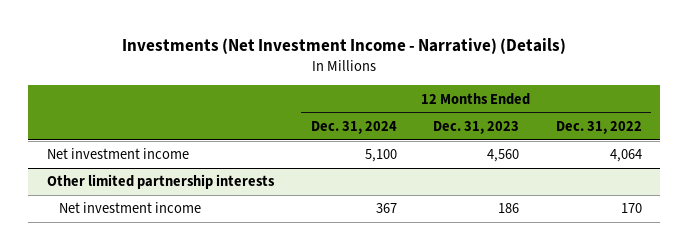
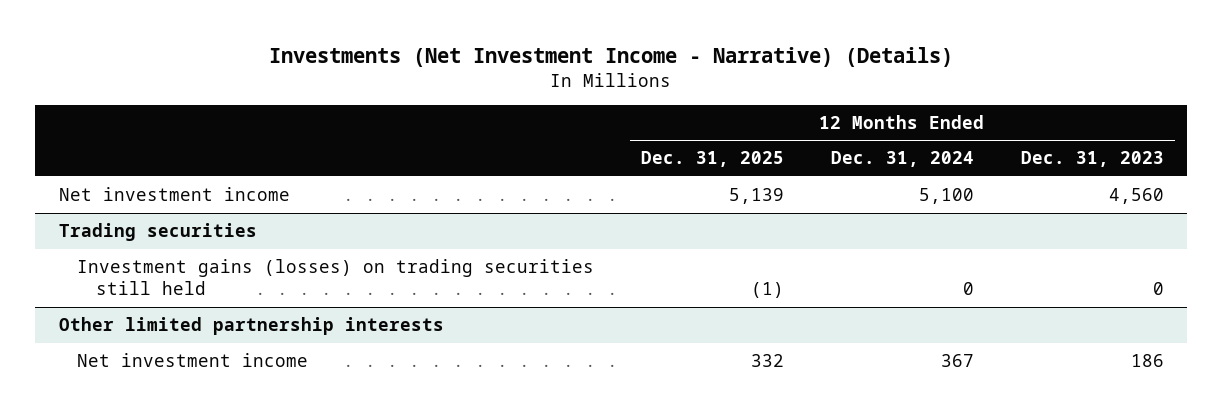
[556,120,643,134] Dec. 31, 2022 -> none
none -> [641,151,785,168] Dec. 31, 2025
none -> [58,223,257,242] Trading securities
none -> [77,259,595,296] Investment gains (losses) on trading securities still held

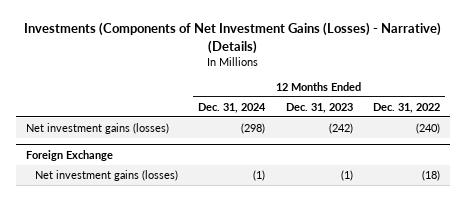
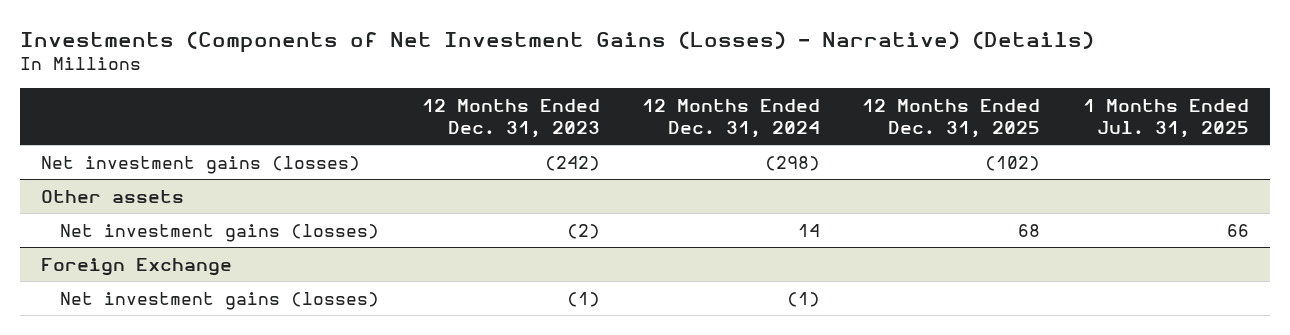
[373,102,441,113] Dec. 31, 2022 -> none
none -> [862,98,1041,138] 12 Months Ended Dec. 31, 2025
none -> [1082,98,1249,138] 1 Months Ended Jul. 31, 2025
none -> [41,189,185,203] Other assets
none -> [60,223,380,242] Net investment gains (losses)

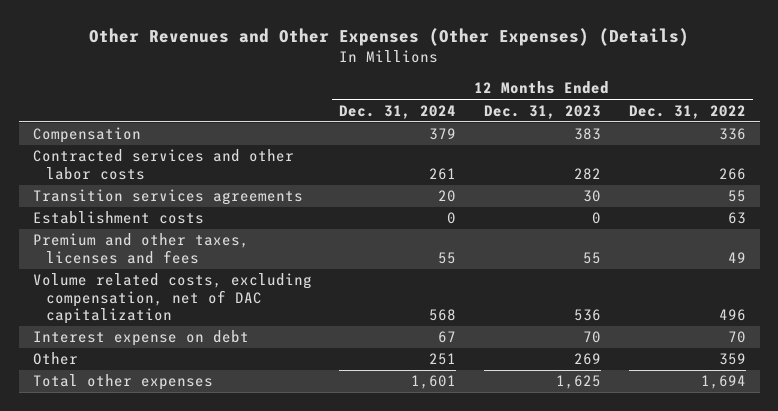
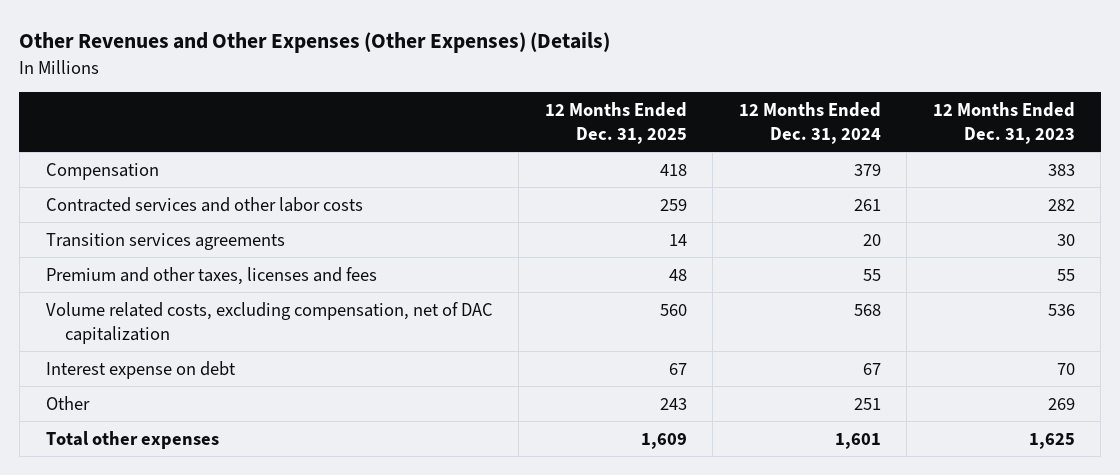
[628,104,746,119] Dec. 31, 2022 -> none
none -> [544,101,687,144] 12 Months Ended Dec. 31, 2025
[32,211,204,225] Establishment costs -> none

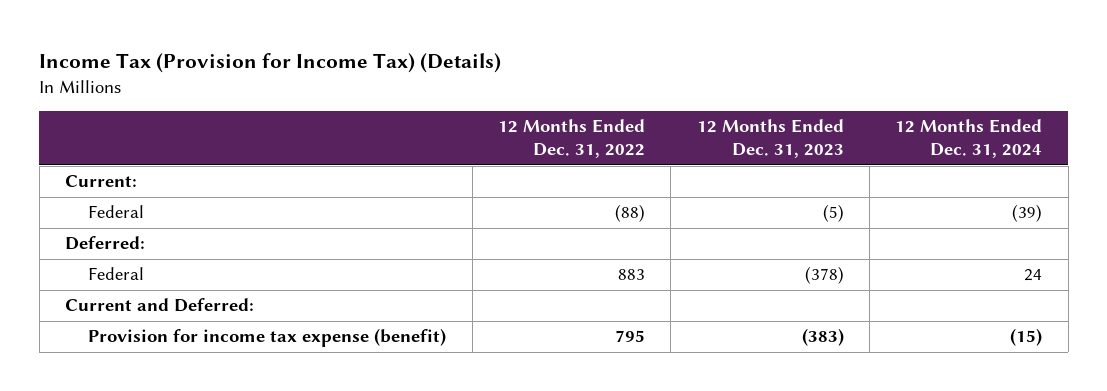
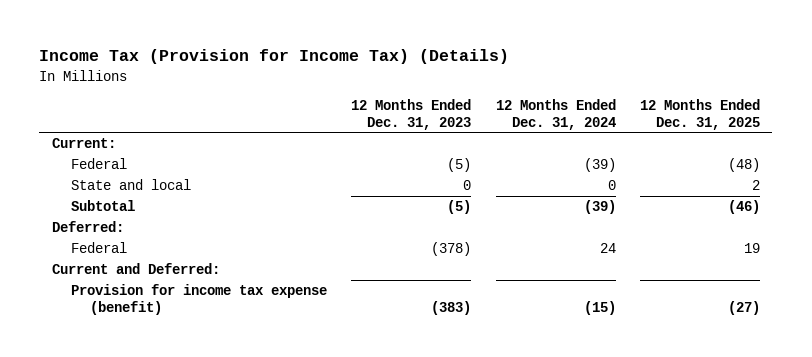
[498,119,646,159] 12 Months Ended Dec. 31, 2022 -> none
none -> [640,98,761,130] 12 Months Ended Dec. 31, 2025
none -> [70,179,191,191] State and local
none -> [70,200,135,212] Subtotal

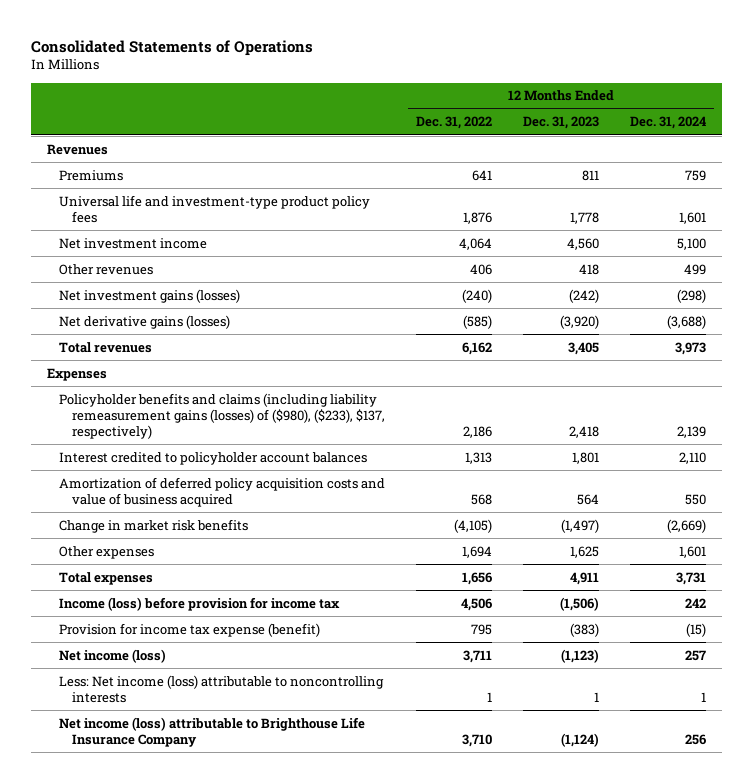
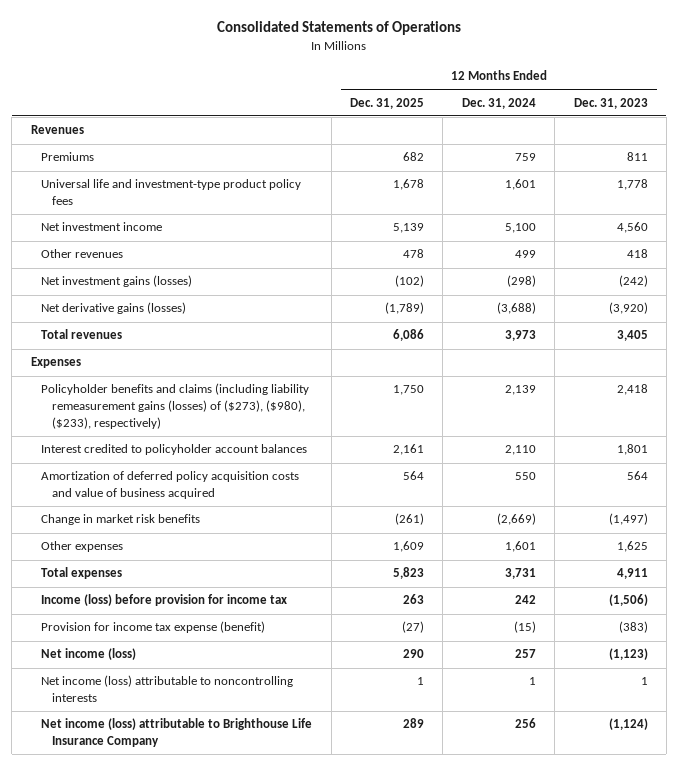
[416,116,493,130] Dec. 31, 2022 -> none
none -> [350,97,425,109] Dec. 31, 2025
[59,392,385,439] Policyholder benefits and claims (including liability remeasurement gains (losses) of ($980), ($233), $137, respectively) -> [41,383,310,430] Policyholder benefits and claims (including liability remeasurement gains (losses) of ($273), ($980), ($233), respectively)
[59,674,385,703] Less: Net income (loss) attributable to noncontrolling interests -> [41,675,294,703] Net income (loss) attributable to noncontrolling interests

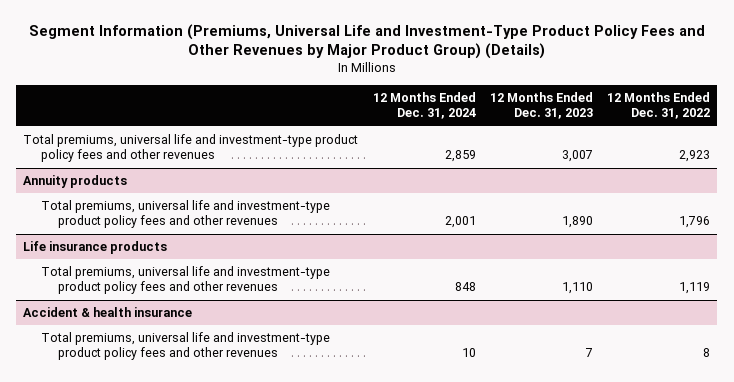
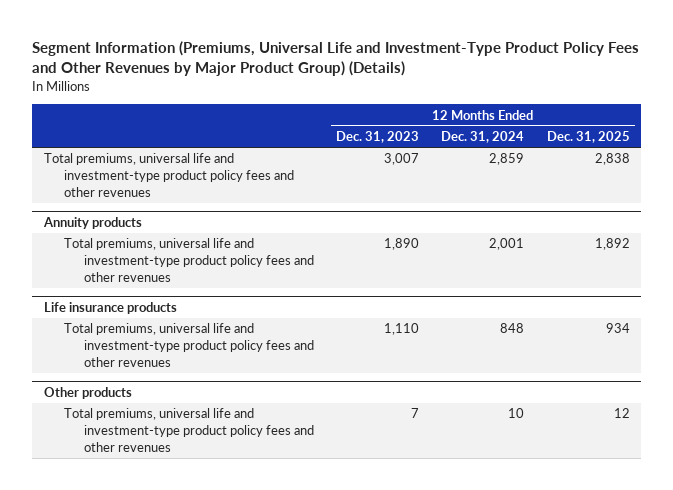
[607,92,711,120] 12 Months Ended Dec. 31, 2022 -> none
none -> [546,131,630,144] Dec. 31, 2025
[23,307,193,318] Accident & health insurance -> [43,386,132,399] Other products

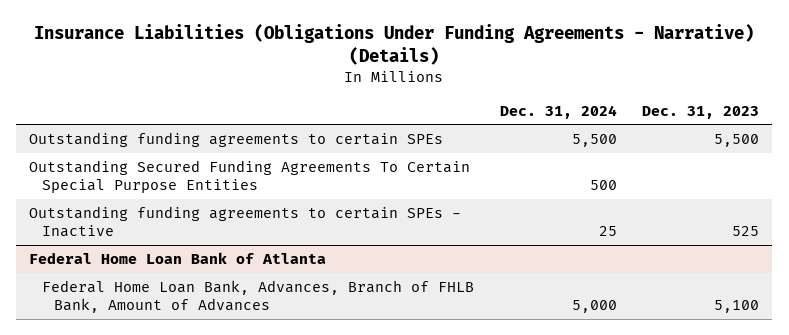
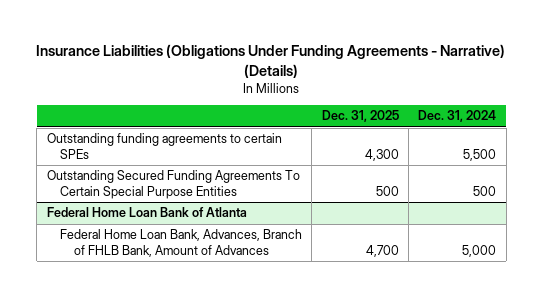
[642,105,760,119] Dec. 31, 2023 -> none
none -> [321,110,399,123] Dec. 31, 2025
[29,206,462,237] Outstanding funding agreements to certain SPEs - Inactive -> none

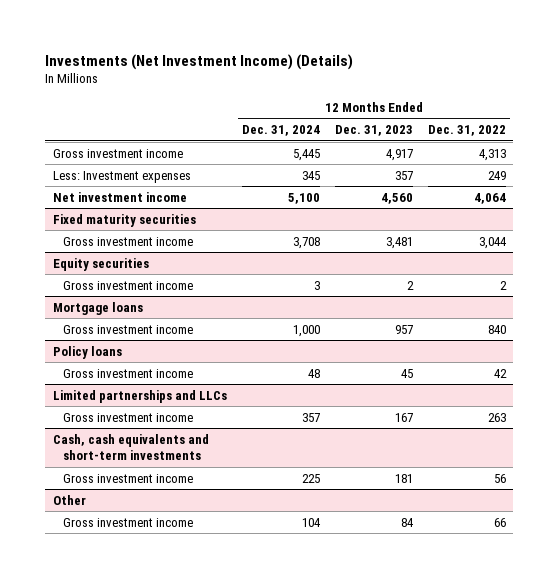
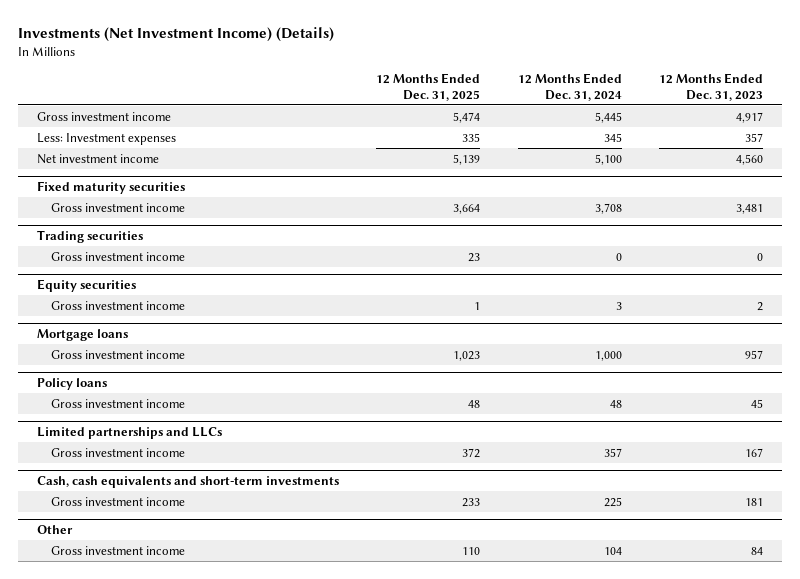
[427,125,506,137] Dec. 31, 2022 -> none
none -> [376,73,481,101] 12 Months Ended Dec. 31, 2025
none -> [36,230,143,244] Trading securities
none -> [50,251,185,261] Gross investment income

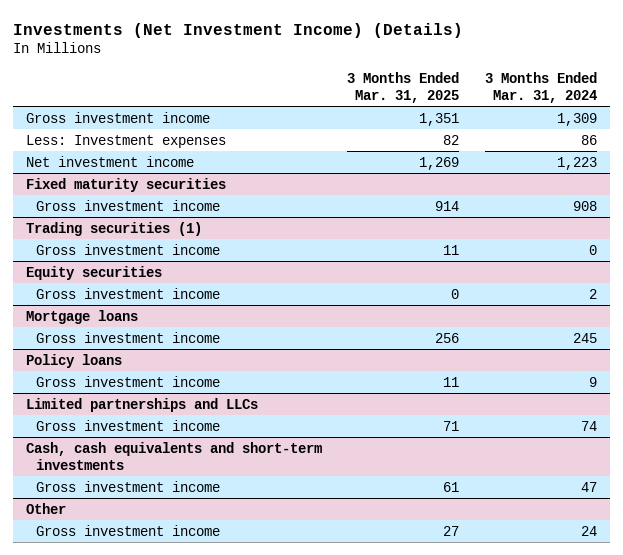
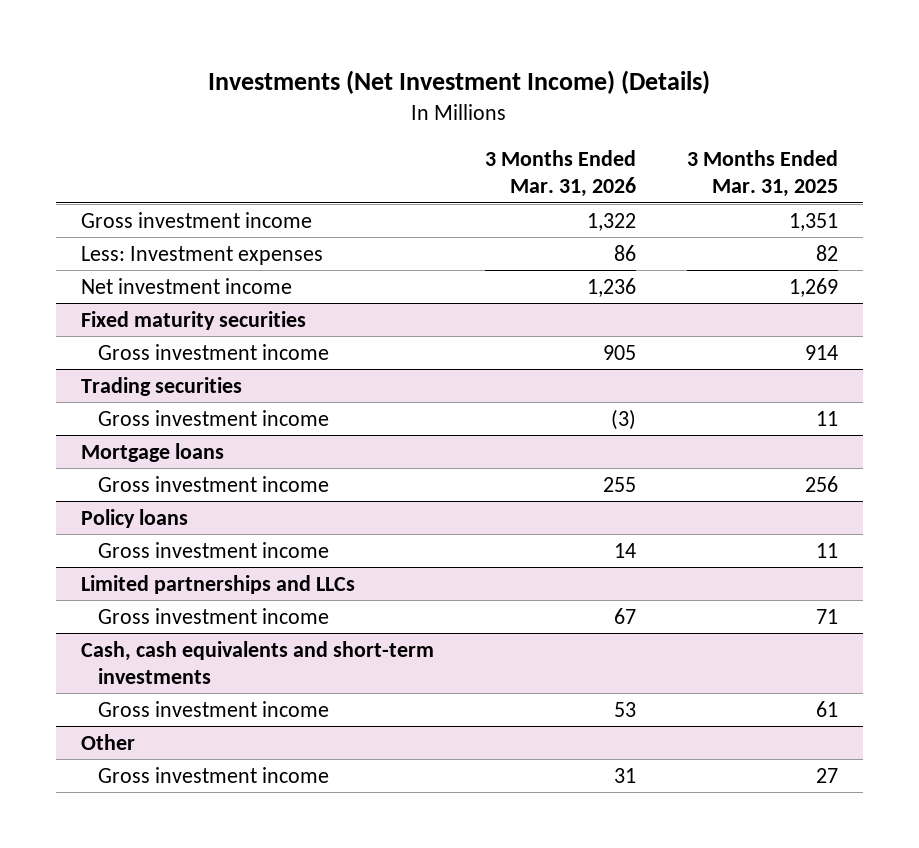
[484,71,597,103] 3 Months Ended Mar. 31, 2024 -> none
none -> [484,150,636,198] 3 Months Ended Mar. 31, 2026
[25,221,202,236] Trading securities (1) -> [81,376,243,396] Trading securities
[25,265,162,280] Equity securities -> none
[35,287,220,299] Gross investment income -> none

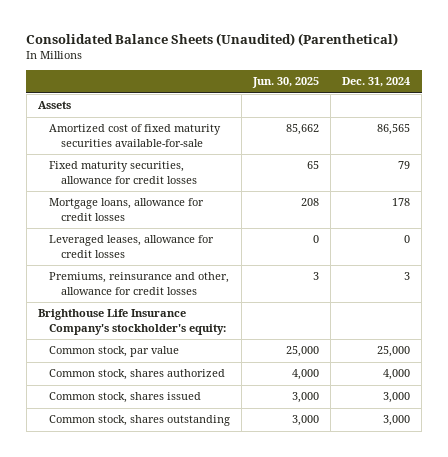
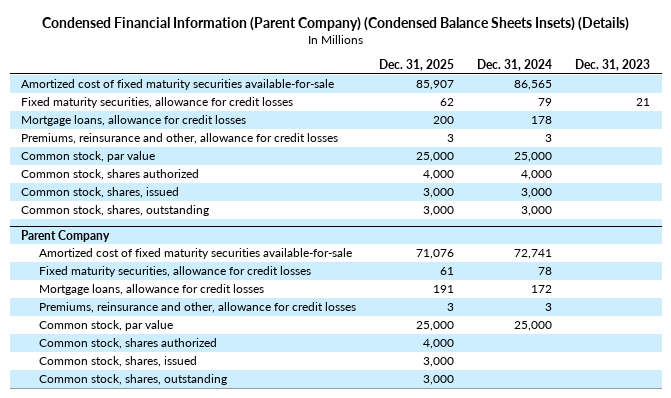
[26,32,399,46] Consolidated Balance Sheets (Unaudited) (Parenthetical) -> [41,17,629,32] Condensed Financial Information (Parent Company) (Condensed Balance Sheets Insets) (Details)
[252,77,320,89] Jun. 30, 2025 -> none
none -> [379,59,455,72] Dec. 31, 2025
none -> [575,59,651,72] Dec. 31, 2023
[37,101,71,110] Assets -> none
[49,235,215,258] Leveraged leases, allowance for credit losses -> none
[37,309,227,335] Brighthouse Life Insurance Company's stockholder's equity: -> none
[49,392,202,404] Common stock, shares issued -> [20,187,179,199] Common stock, shares, issued
[49,415,231,427] Common stock, shares outstanding -> [20,205,209,217] Common stock, shares, outstanding
none -> [20,229,110,242] Parent Company
none -> [39,248,353,260] Amortized cost of fixed maturity securities available-for-sale
none -> [39,266,312,278] Fixed maturity securities, allowance for credit losses
none -> [39,284,265,296] Mortgage loans, allowance for credit losses
none -> [39,302,357,314] Premiums, reinsurance and other, allowance for credit losses
none -> [39,320,174,332] Common stock, par value
none -> [39,338,218,350] Common stock, shares authorized
none -> [39,356,198,368] Common stock, shares, issued
none -> [39,374,228,386] Common stock, shares, outstanding

